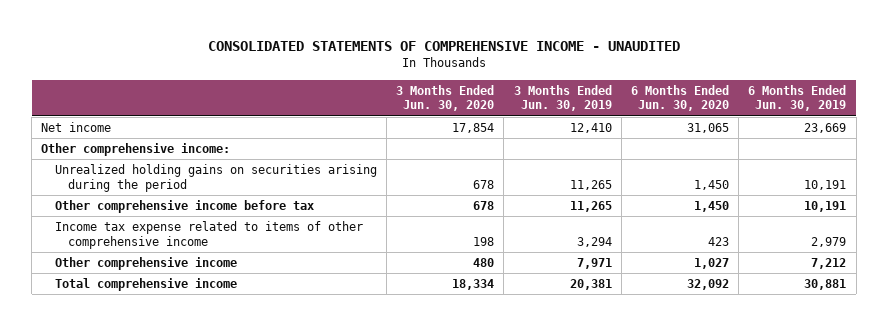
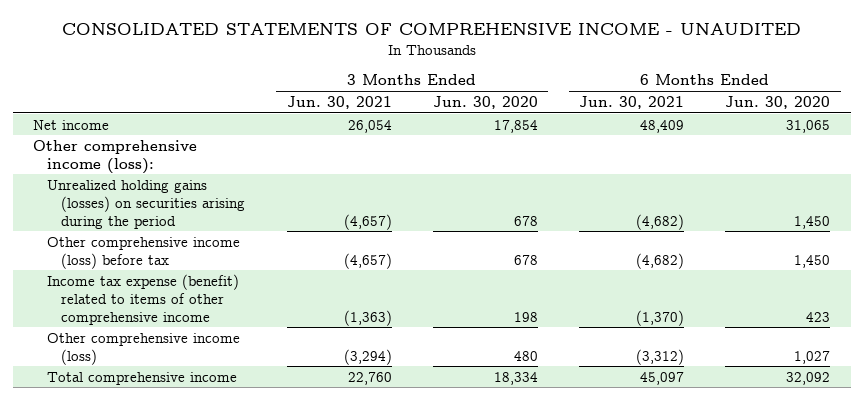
[513,84,612,112] 3 Months Ended Jun. 30, 2019 -> none
[748,84,847,112] 6 Months Ended Jun. 30, 2019 -> none
none -> [286,95,392,109] Jun. 30, 2021
none -> [579,95,685,109] Jun. 30, 2021
[41,143,231,157] Other comprehensive income: -> [33,139,198,174] Other comprehensive income (loss):
[54,164,377,192] Unrealized holding gains on securities arising during the period -> [47,179,246,229] Unrealized holding gains (losses) on securities arising during the period
[54,200,314,214] Other comprehensive income before tax -> [47,236,241,269] Other comprehensive income (loss) before tax
[54,221,363,249] Income tax expense related to items of other comprehensive income -> [47,273,240,325] Income tax expense (benefit) related to items of other comprehensive income
[54,257,237,271] Other comprehensive income -> [47,332,241,365] Other comprehensive income (loss)

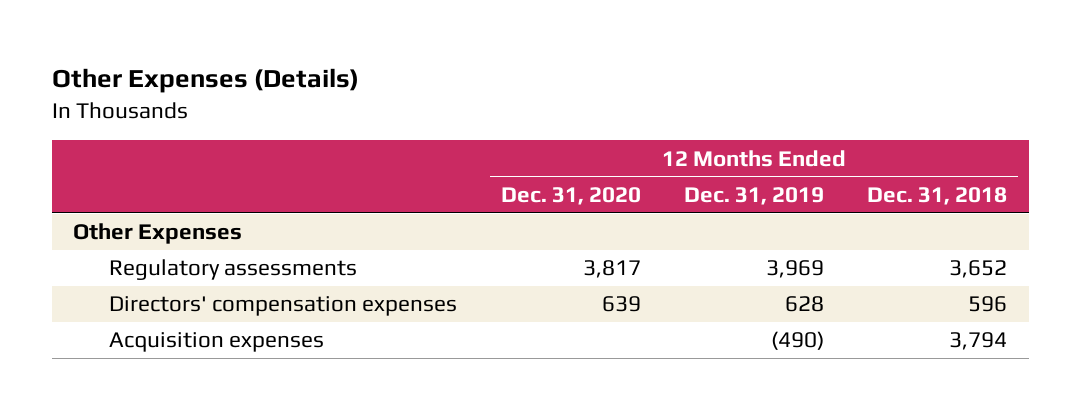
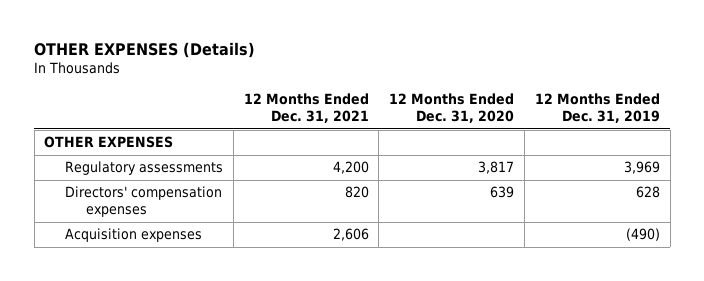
[51,67,359,93] Other Expenses (Details) -> [34,41,256,58] OTHER EXPENSES (Details)
[867,186,1008,205] Dec. 31, 2018 -> none
none -> [243,92,369,124] 12 Months Ended Dec. 31, 2021
[73,223,243,245] Other Expenses -> [44,136,174,149] OTHER EXPENSES

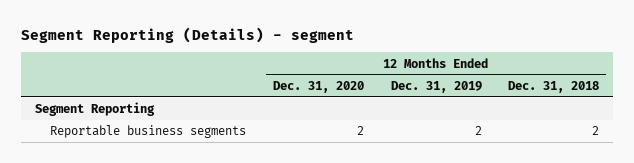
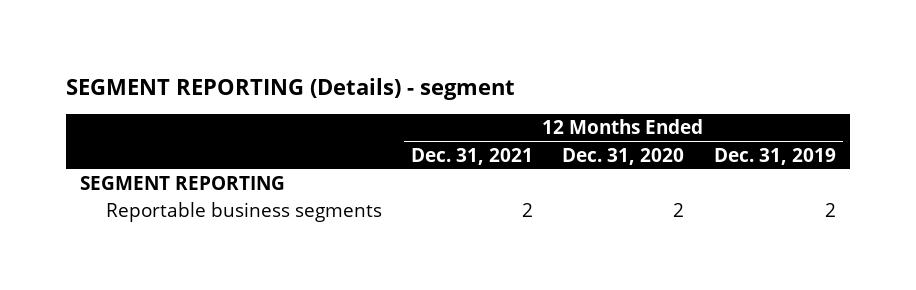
[21,27,355,44] Segment Reporting (Details) - segment -> [65,78,515,101] SEGMENT REPORTING (Details) - segment
[508,80,600,93] Dec. 31, 2018 -> none
none -> [411,147,534,165] Dec. 31, 2021
[34,102,155,117] Segment Reporting -> [80,176,286,191] SEGMENT REPORTING

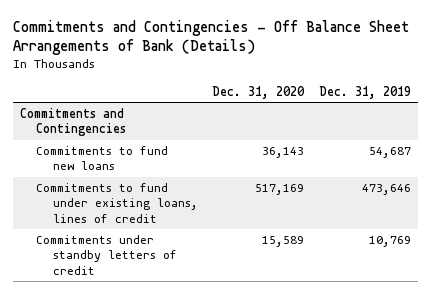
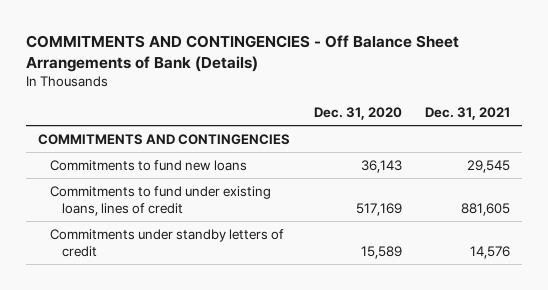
[12,20,409,56] Commitments and Contingencies - Off Balance Sheet Arrangements of Bank (Details) -> [25,34,459,72] COMMITMENTS AND CONTINGENCIES - Off Balance Sheet Arrangements of Bank (Details)
[318,85,411,99] Dec. 31, 2019 -> none
none -> [425,107,511,121] Dec. 31, 2021
[20,108,127,137] Commitments and Contingencies -> [37,133,290,145] COMMITMENTS AND CONTINGENCIES

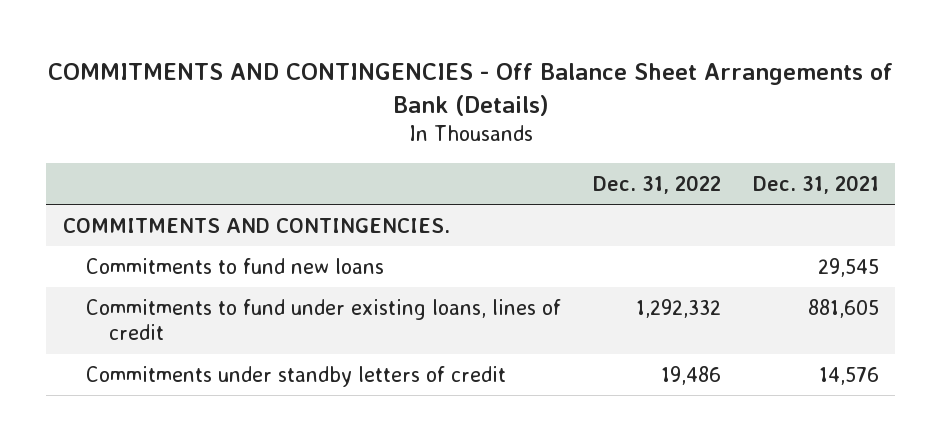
[313,107,402,121] Dec. 31, 2020 -> none
none -> [592,174,721,194] Dec. 31, 2022
[37,133,290,145] COMMITMENTS AND CONTINGENCIES -> [62,217,450,233] COMMITMENTS AND CONTINGENCIES.

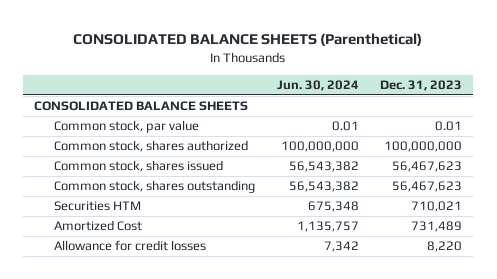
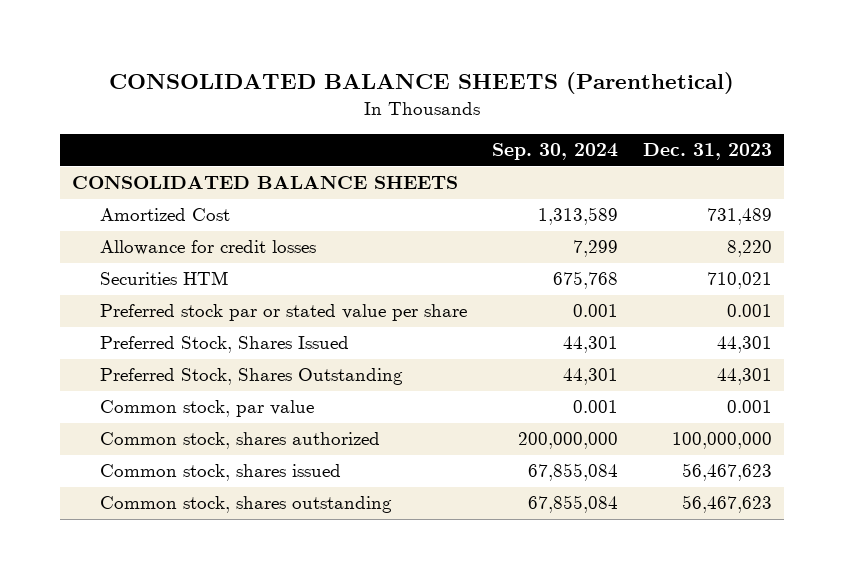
[276,80,359,92] Jun. 30, 2024 -> none
none -> [492,143,619,161] Sep. 30, 2024
[54,220,143,232] Amortized Cost -> [100,208,231,222] Amortized Cost
[54,240,207,252] Allowance for credit losses -> [100,240,317,256] Allowance for credit losses
[54,201,142,212] Securities HTM -> [100,271,229,286] Securities HTM
none -> [100,304,468,322] Preferred stock par or stated value per share
none -> [100,336,350,354] Preferred Stock, Shares Issued
none -> [100,368,404,386] Preferred Stock, Shares Outstanding
[435,121,463,132] 0.01 -> [726,400,772,414] 0.001

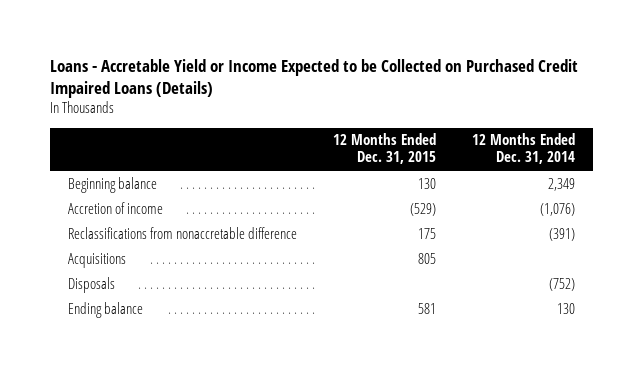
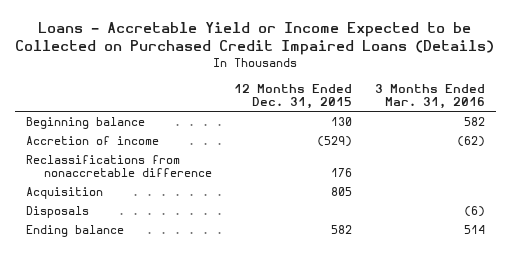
[472,133,576,165] 12 Months Ended Dec. 31, 2014 -> none
none -> [374,83,485,110] 3 Months Ended Mar. 31, 2016
[417,227,436,239] 175 -> [331,168,353,178] 176
[67,252,126,268] Acquisitions -> [26,186,104,199] Acquisition
[417,302,436,314] 581 -> [331,224,353,234] 582

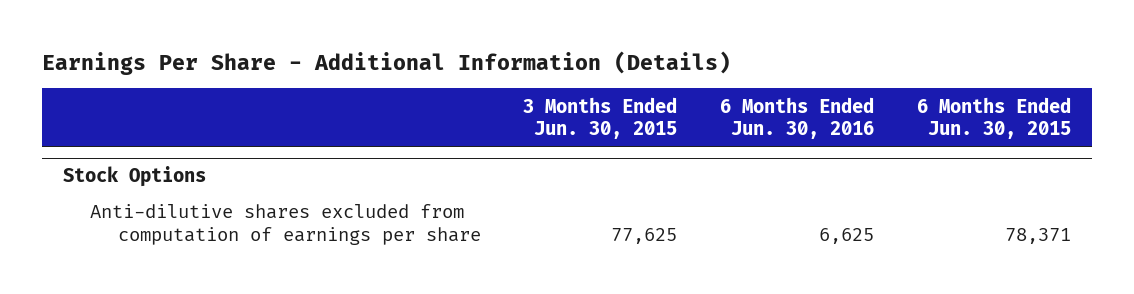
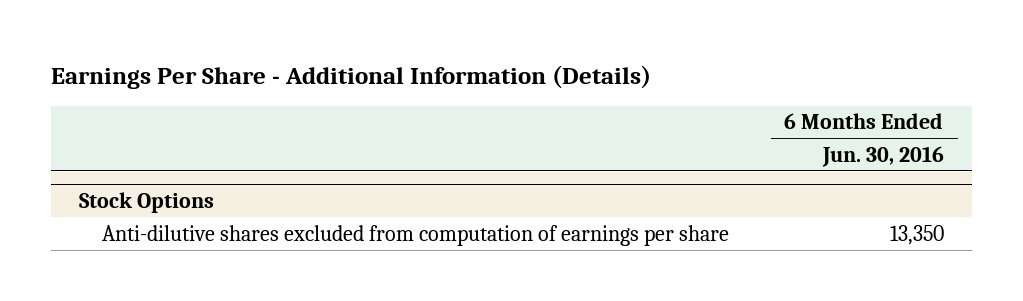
[523,96,678,140] 3 Months Ended Jun. 30, 2015 -> none
[916,96,1071,140] 6 Months Ended Jun. 30, 2015 -> none
[818,227,874,244] 6,625 -> [889,224,944,245] 13,350

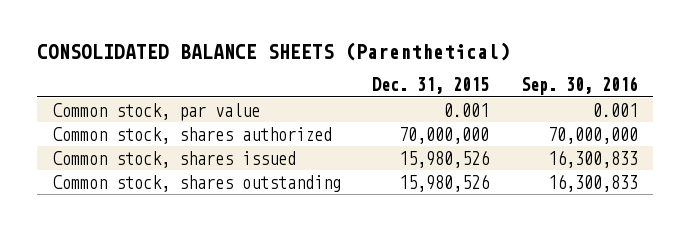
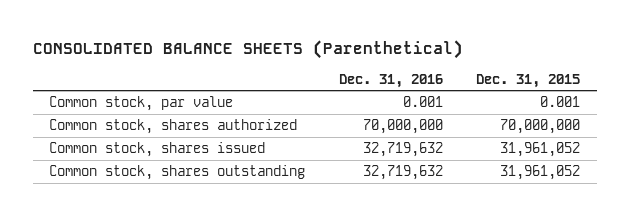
[520,75,638,95] Sep. 30, 2016 -> none
none -> [338,73,443,88] Dec. 31, 2016
[399,149,490,168] 15,980,526 -> [500,142,581,158] 31,961,052
[399,173,490,192] 15,980,526 -> [500,165,581,181] 31,961,052

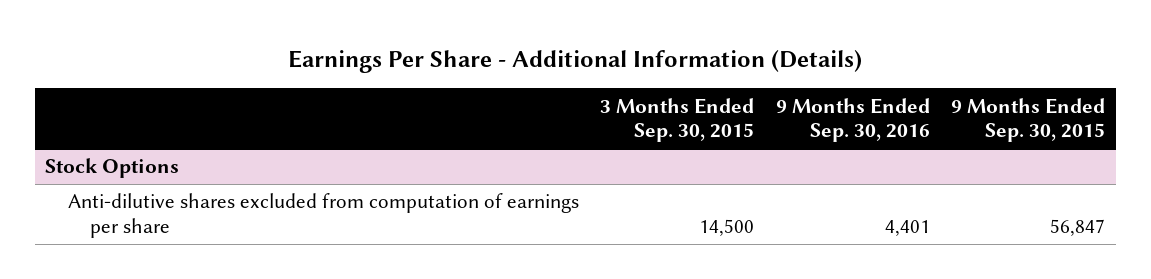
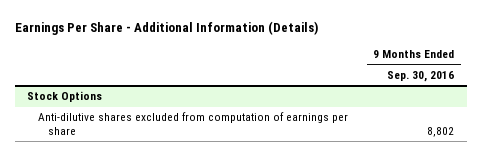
[600,97,755,143] 3 Months Ended Sep. 30, 2015 -> none
[951,97,1106,143] 9 Months Ended Sep. 30, 2015 -> none
[884,220,930,237] 4,401 -> [427,127,455,138] 8,802

